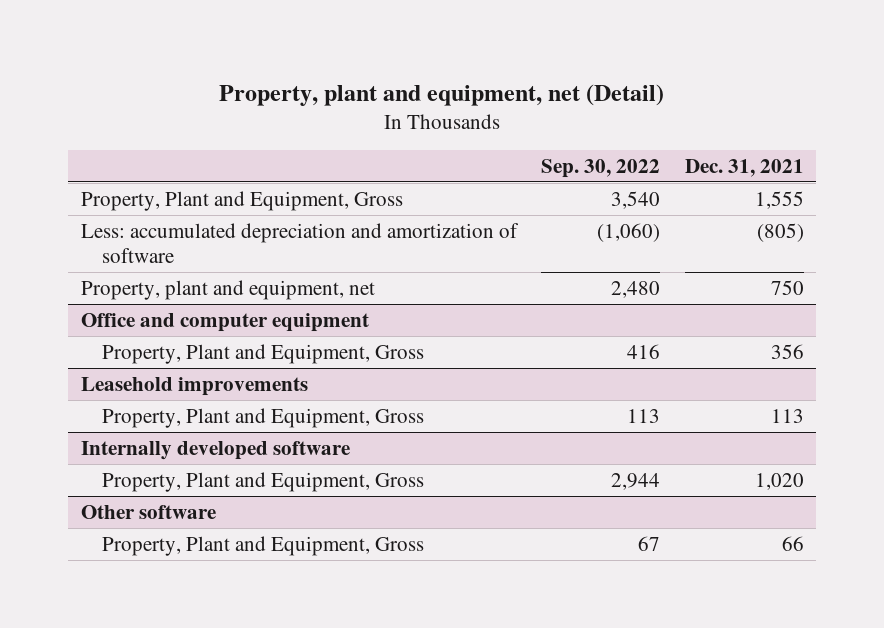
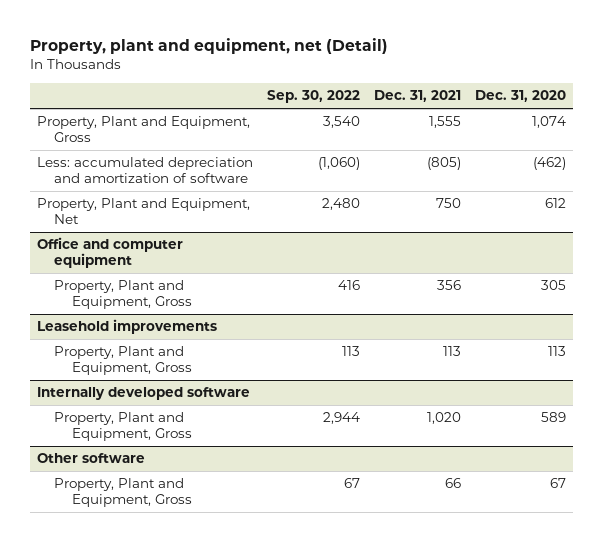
none -> [474,90,566,103] Dec. 31, 2020
[80,279,375,300] Property, plant and equipment, net -> [36,198,250,225] Property, Plant and Equipment, Net

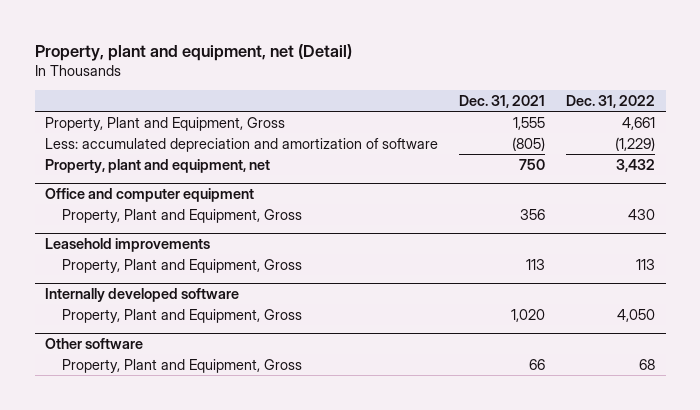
[266,90,360,104] Sep. 30, 2022 -> none
[474,90,566,103] Dec. 31, 2020 -> none
none -> [566,94,656,108] Dec. 31, 2022
[36,198,250,225] Property, Plant and Equipment, Net -> [45,158,271,173] Property, plant and equipment, net

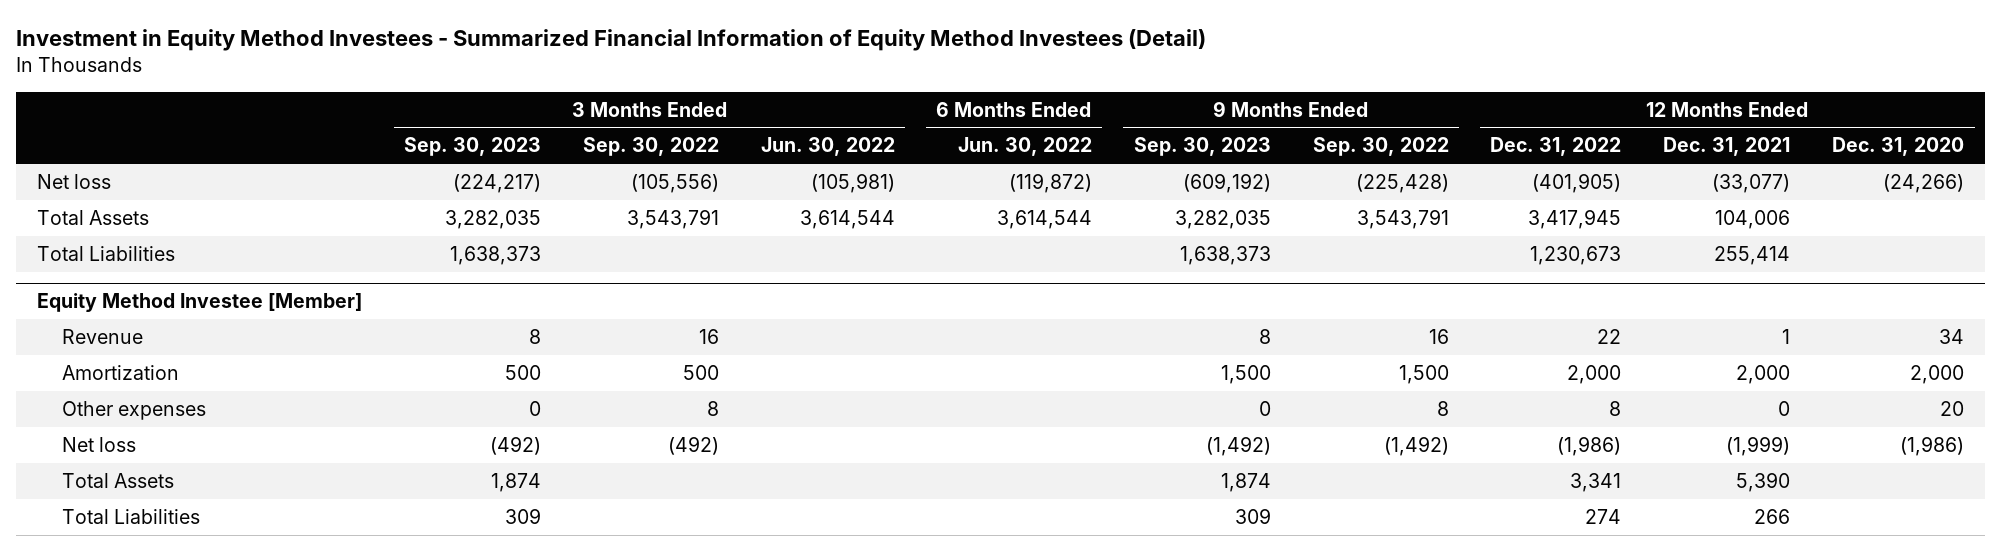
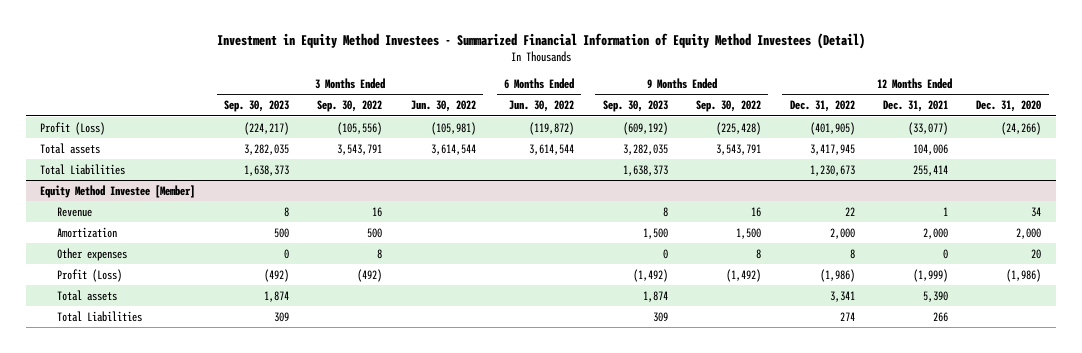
[37,173,112,189] Net loss -> [40,121,106,135] Profit (Loss)
[37,209,150,225] Total Assets -> [40,142,101,154] Total assets
[61,436,136,452] Net loss -> [56,268,122,282] Profit (Loss)
[61,472,174,488] Total Assets -> [56,289,117,301] Total assets

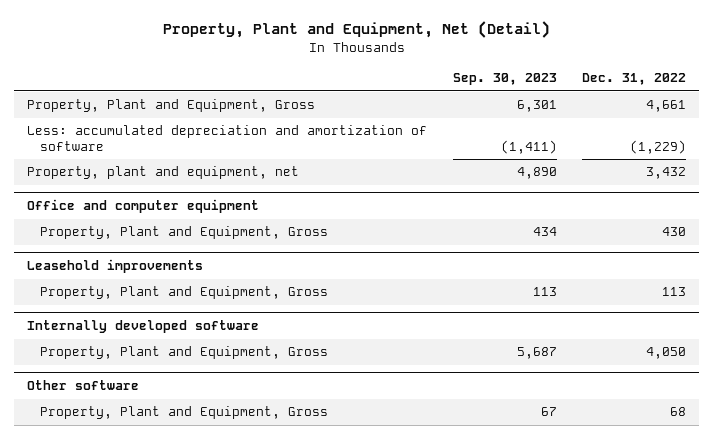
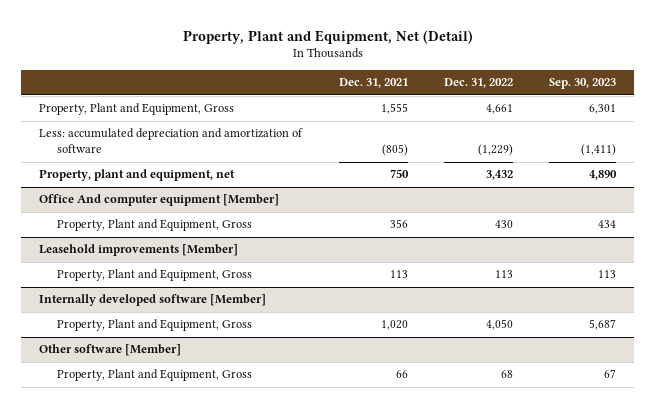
none -> [338,78,408,89] Dec. 31, 2021
[27,199,260,214] Office and computer equipment -> [39,194,280,207] Office And computer equipment [Member]
[27,259,204,274] Leasehold improvements -> [39,244,239,257] Leasehold improvements [Member]
[27,320,260,334] Internally developed software -> [39,294,267,307] Internally developed software [Member]
[27,380,140,391] Other software -> [39,344,182,357] Other software [Member]

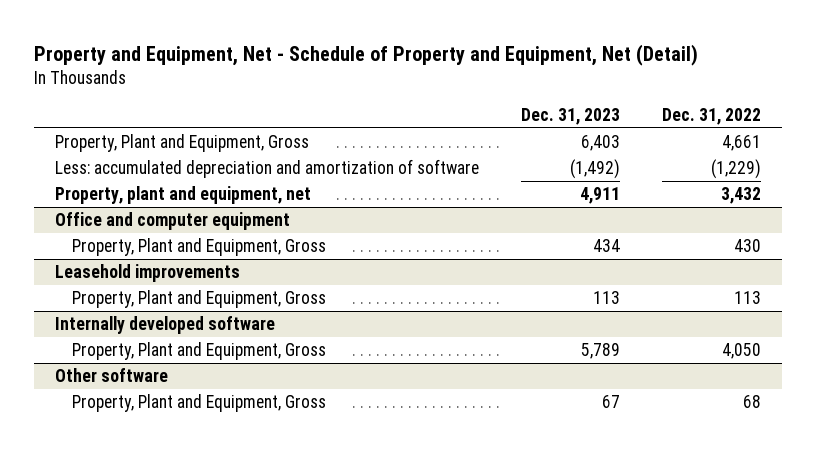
[182,29,473,44] Property, Plant and Equipment, Net (Detail) -> [34,44,699,67] Property and Equipment, Net - Schedule of Property and Equipment, Net (Detail)
[338,78,408,89] Dec. 31, 2021 -> none
[549,78,617,90] Sep. 30, 2023 -> none
none -> [521,108,621,126] Dec. 31, 2023
[39,194,280,207] Office And computer equipment [Member] -> [55,212,291,231] Office and computer equipment
[39,244,239,257] Leasehold improvements [Member] -> [55,264,241,283] Leasehold improvements
[39,294,267,307] Internally developed software [Member] -> [55,316,276,335] Internally developed software
[39,344,182,357] Other software [Member] -> [55,368,169,383] Other software

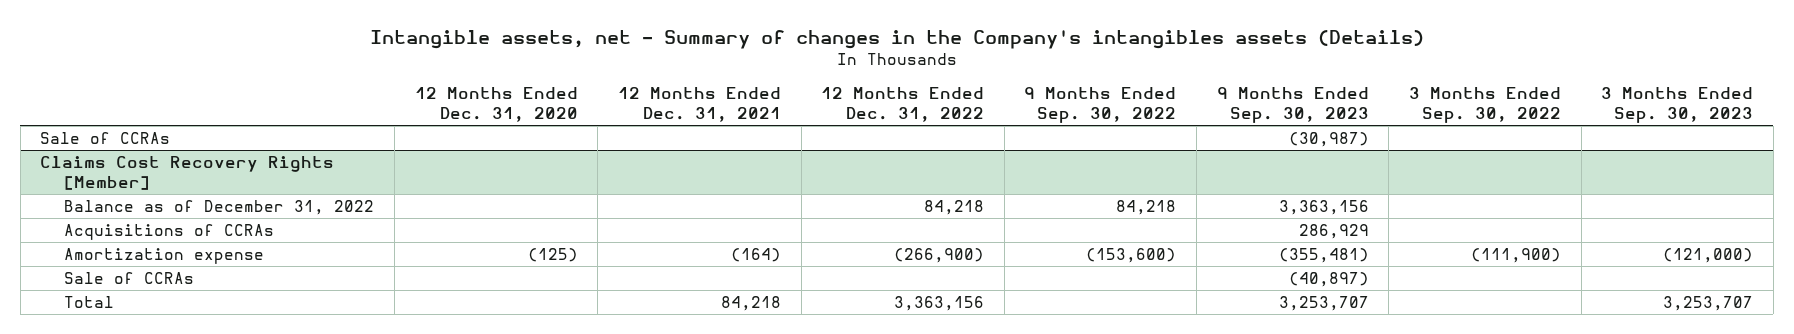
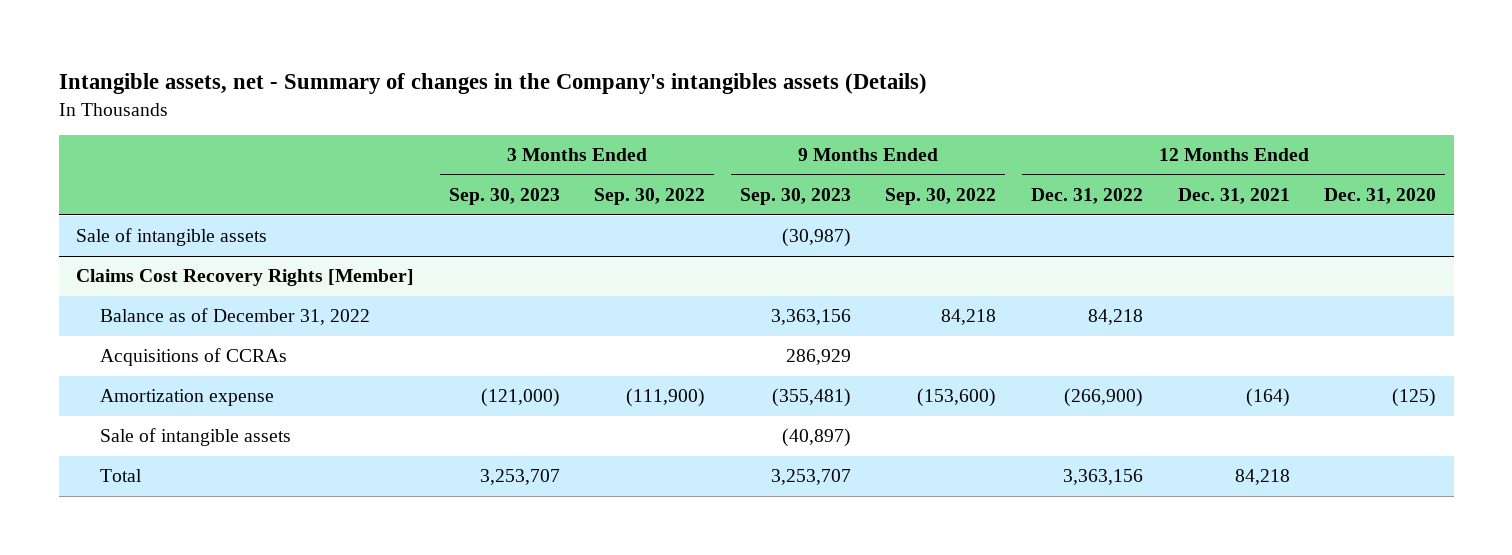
[40,132,171,145] Sale of CCRAs -> [75,228,267,247] Sale of intangible assets
[64,272,195,285] Sale of CCRAs -> [99,428,291,447] Sale of intangible assets

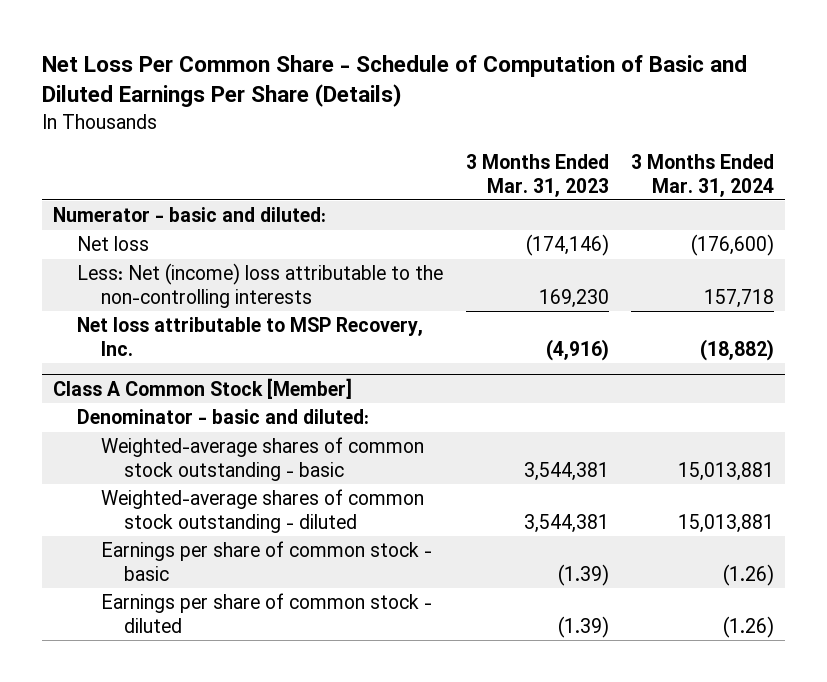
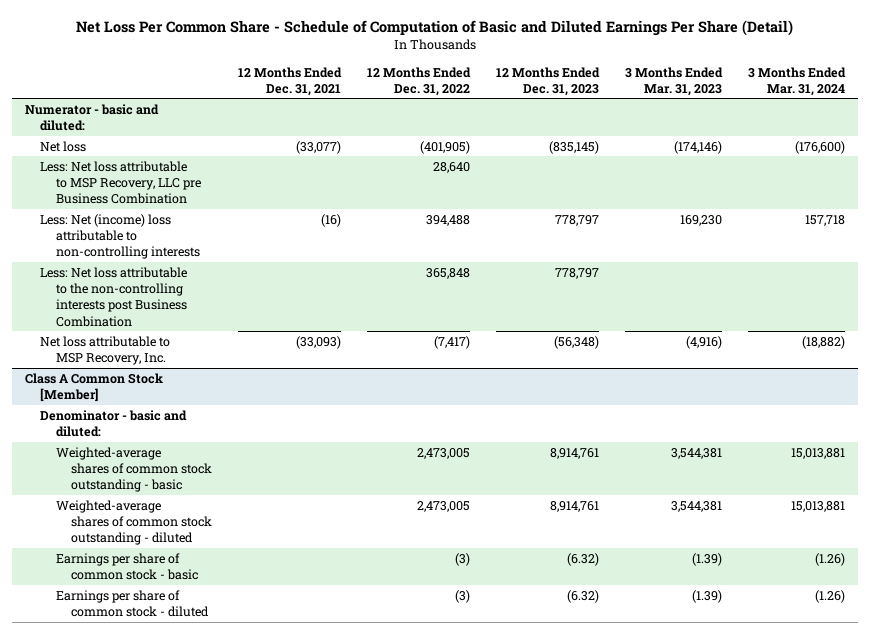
[41,55,747,108] Net Loss Per Common Share - Schedule of Computation of Basic and Diluted Earnings Per Share (Details) -> [76,20,794,37] Net Loss Per Common Share - Schedule of Computation of Basic and Diluted Earnings Per Share (Detail)
none -> [237,66,342,96] 12 Months Ended Dec. 31, 2021
none -> [366,66,471,96] 12 Months Ended Dec. 31, 2022
none -> [495,66,600,96] 12 Months Ended Dec. 31, 2023
none -> [40,160,201,205] Less: Net loss attributable to MSP Recovery, LLC pre Business Combination
[76,263,443,308] Less: Net (income) loss attributable to the non-controlling interests -> [40,213,200,260] Less: Net (income) loss attributable to non-controlling interests
none -> [40,266,188,327] Less: Net loss attributable to the non-controlling interests post Business Combination

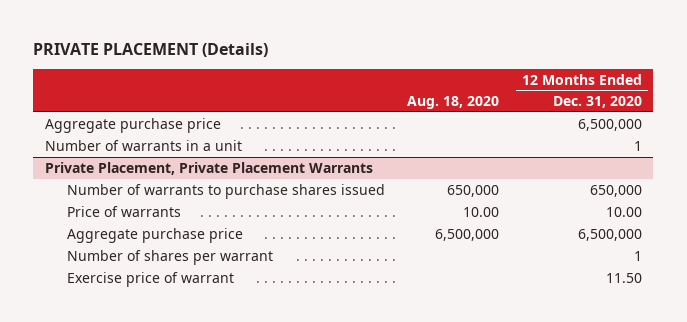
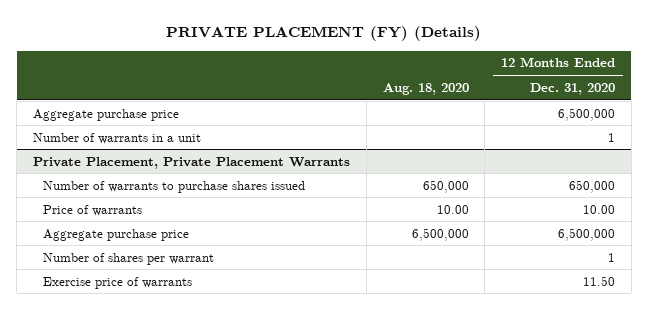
[33,42,269,57] PRIVATE PLACEMENT (Details) -> [166,26,482,42] PRIVATE PLACEMENT (FY) (Details)
[66,271,234,287] Exercise price of warrant -> [42,276,192,289] Exercise price of warrants

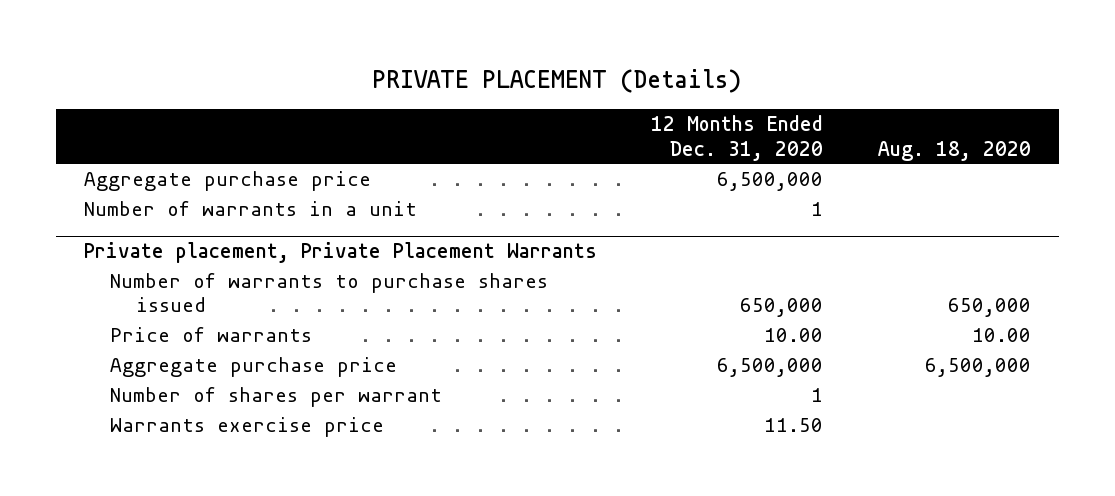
[166,26,482,42] PRIVATE PLACEMENT (FY) (Details) -> [372,69,742,94] PRIVATE PLACEMENT (Details)
[33,156,351,169] Private Placement, Private Placement Warrants -> [83,242,597,264] Private placement, Private Placement Warrants
[42,276,192,289] Exercise price of warrants -> [110,417,385,438] Warrants exercise price

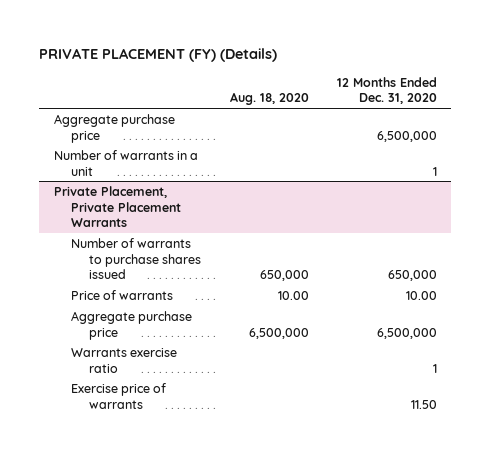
[372,69,742,94] PRIVATE PLACEMENT (Details) -> [39,48,278,63] PRIVATE PLACEMENT (FY) (Details)
[83,242,597,264] Private placement, Private Placement Warrants -> [53,185,182,228] Private Placement, Private Placement Warrants
[110,387,443,408] Number of shares per warrant -> [71,347,178,373] Warrants exercise ratio
[110,417,385,438] Warrants exercise price -> [71,382,167,409] Exercise price of warrants

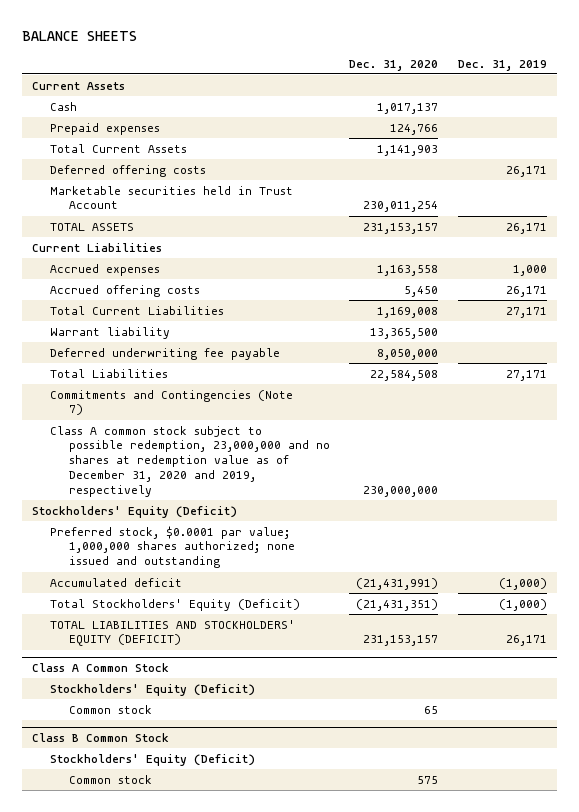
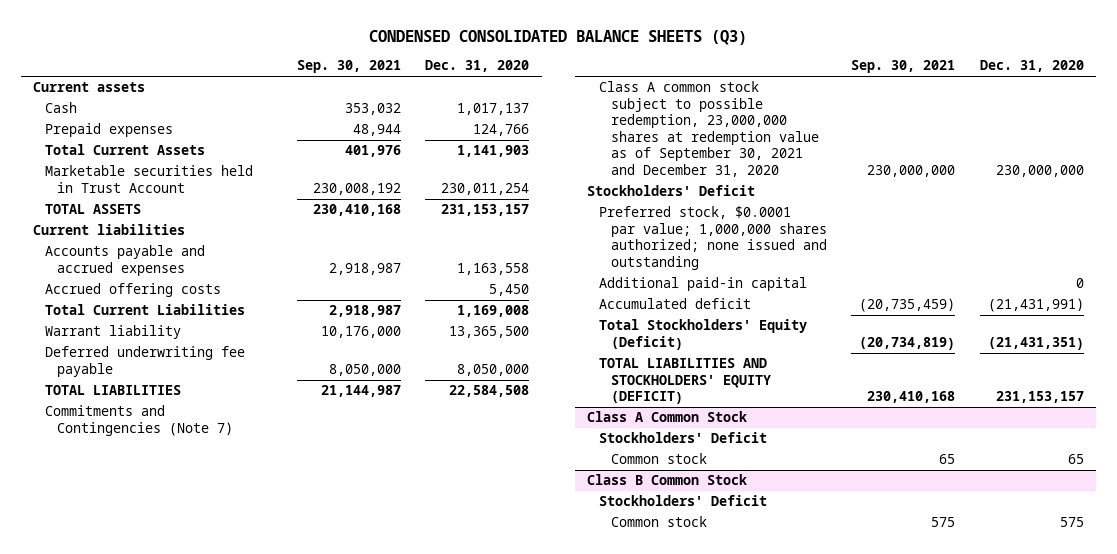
[22,30,138,41] BALANCE SHEETS -> [369,29,748,45] CONDENSED CONSOLIDATED BALANCE SHEETS (Q3)
[457,59,547,71] Dec. 31, 2019 -> none
none -> [297,60,402,74] Sep. 30, 2021
[31,81,125,90] Current Assets -> [33,82,146,93] Current assets
[50,164,207,177] Deferred offering costs -> none
[31,242,162,252] Current Liabilities -> [33,224,186,236] Current liabilities
[50,263,161,276] Accrued expenses -> [45,245,206,276] Accounts payable and accrued expenses
[50,368,169,378] Total Liabilities -> [45,385,182,396] TOTAL LIABILITIES
[50,425,330,497] Class A common stock subject to possible redemption, 23,000,000 and no shares at redemption value as of December 31, 2020 and 2019, respectively -> [599,81,820,178] Class A common stock subject to possible redemption, 23,000,000 shares at redemption value as of September 30, 2021 and December 31, 2020
[31,505,237,518] Stockholders' Equity (Deficit) -> [587,185,756,197] Stockholders' Deficit
none -> [599,277,808,292] Additional paid-in capital
[50,683,256,696] Stockholders' Equity (Deficit) -> [599,432,768,444] Stockholders' Deficit
[50,753,256,766] Stockholders' Equity (Deficit) -> [599,495,768,507] Stockholders' Deficit

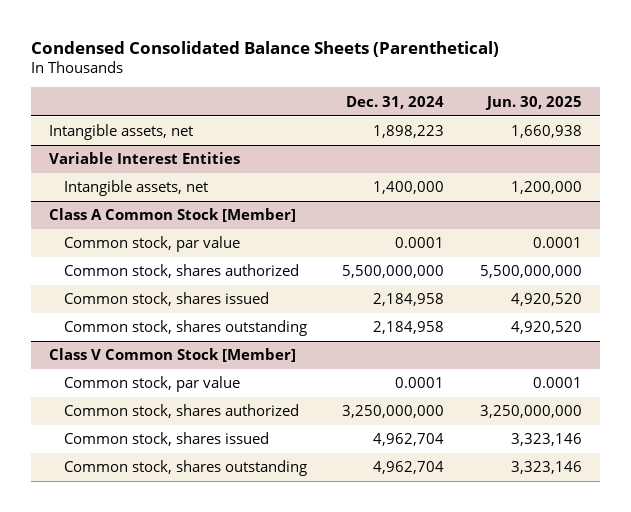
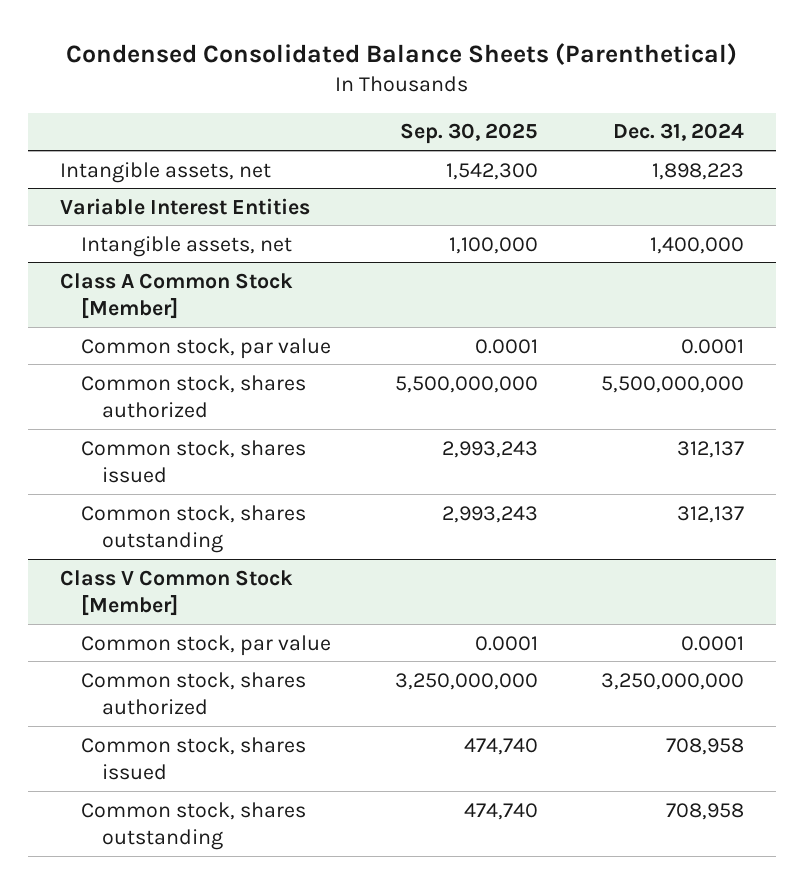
[485,95,583,110] Jun. 30, 2025 -> none
none -> [399,123,538,145] Sep. 30, 2025
[373,293,445,307] 2,184,958 -> [677,440,745,458] 312,137
[373,321,445,335] 2,184,958 -> [677,505,745,523] 312,137
[373,433,445,447] 4,962,704 -> [666,737,745,755] 708,958
[373,461,445,475] 4,962,704 -> [666,802,745,820] 708,958

